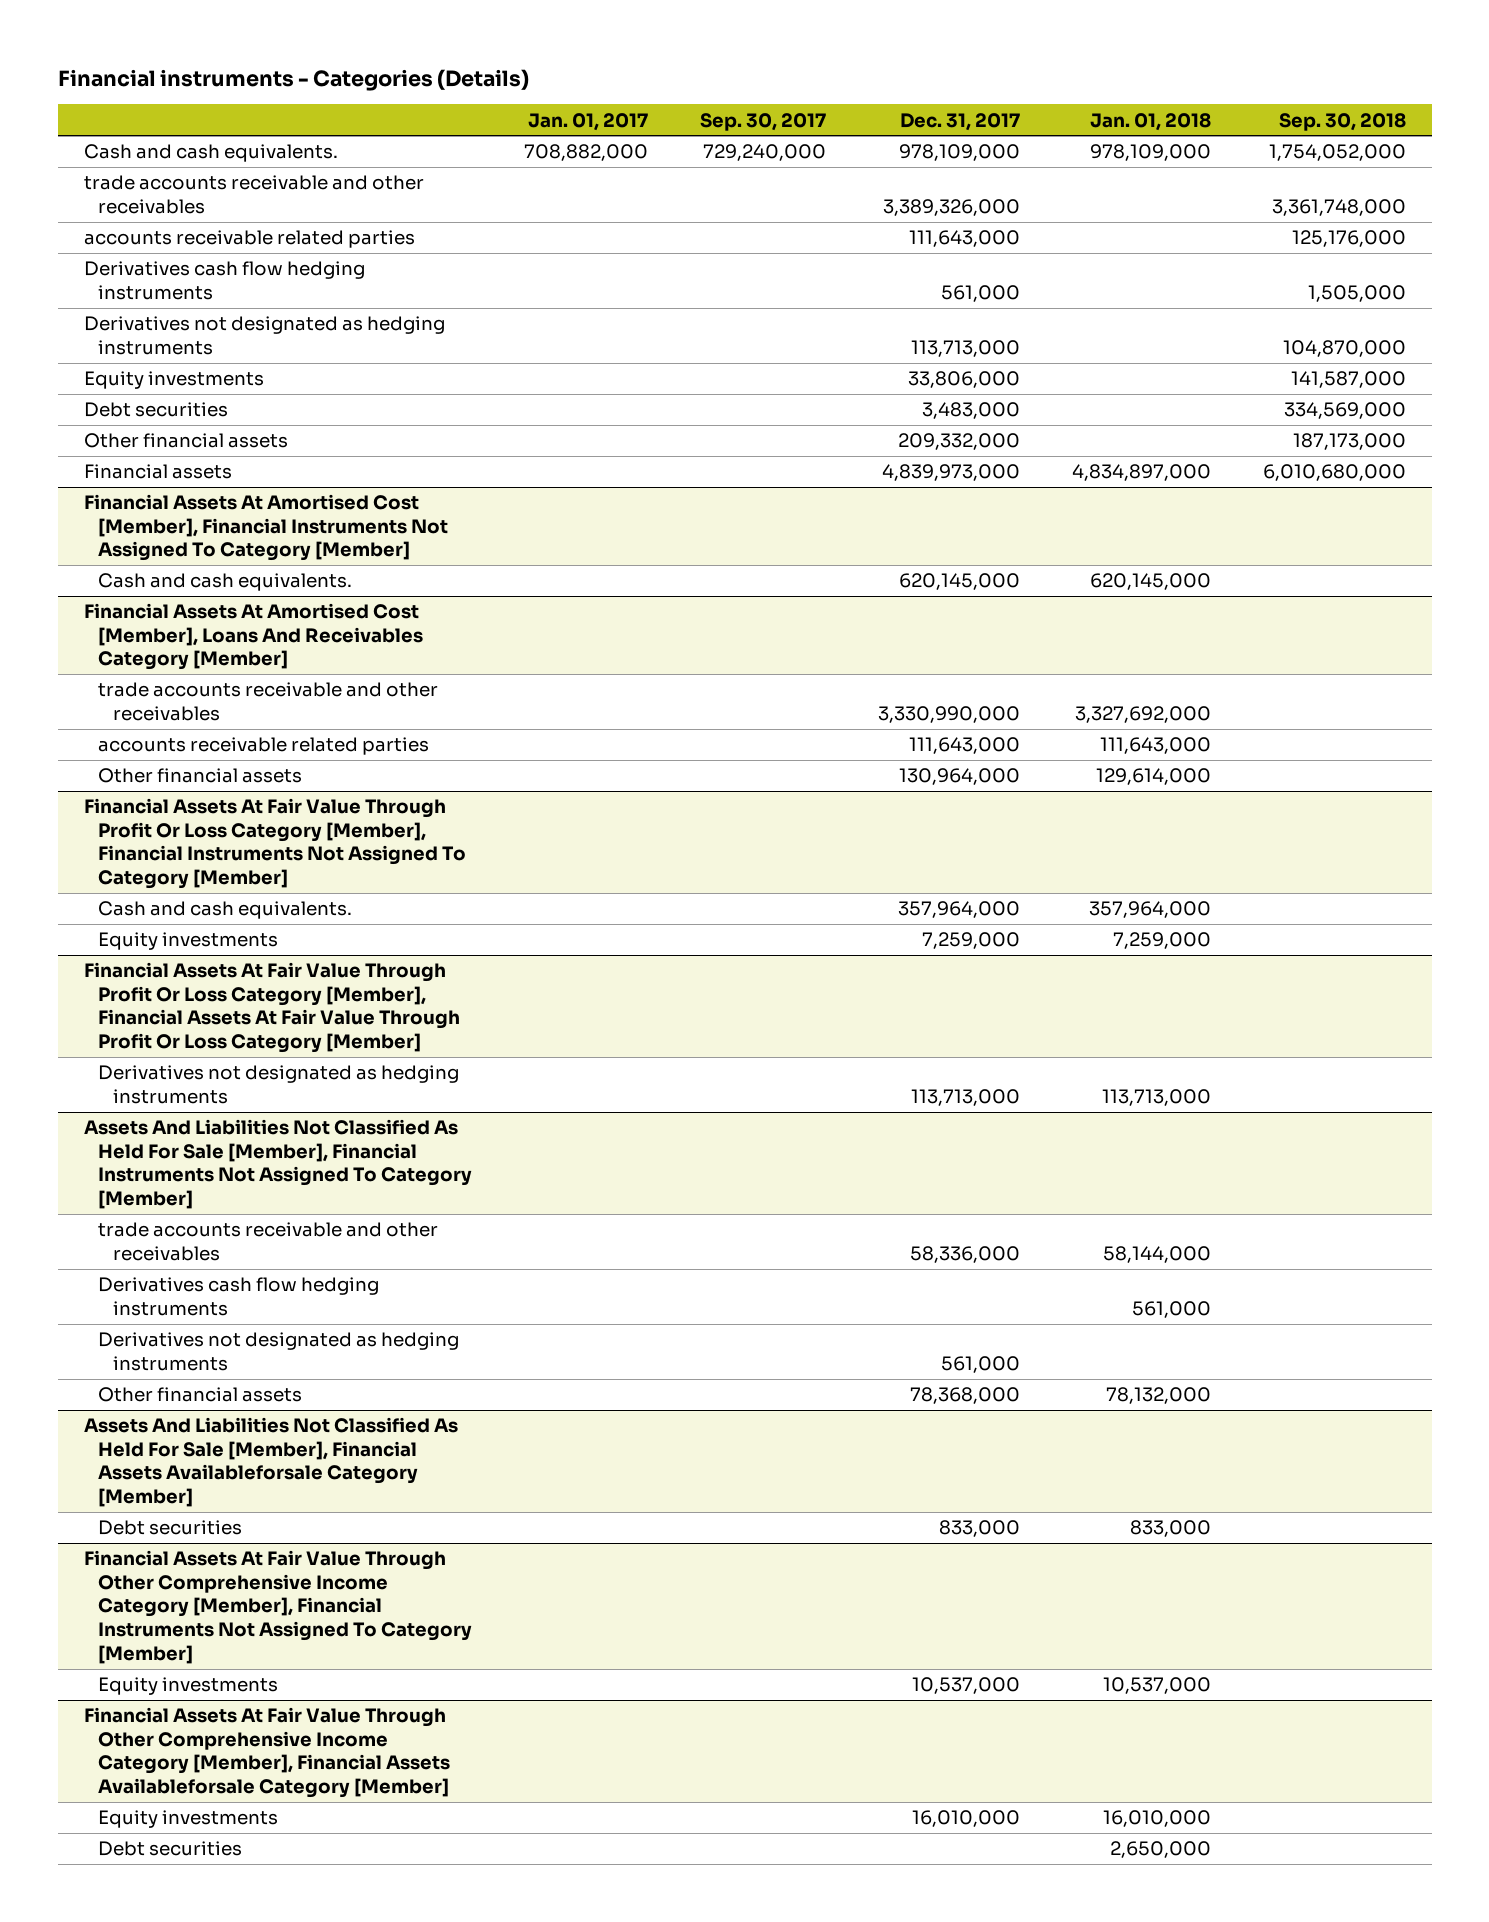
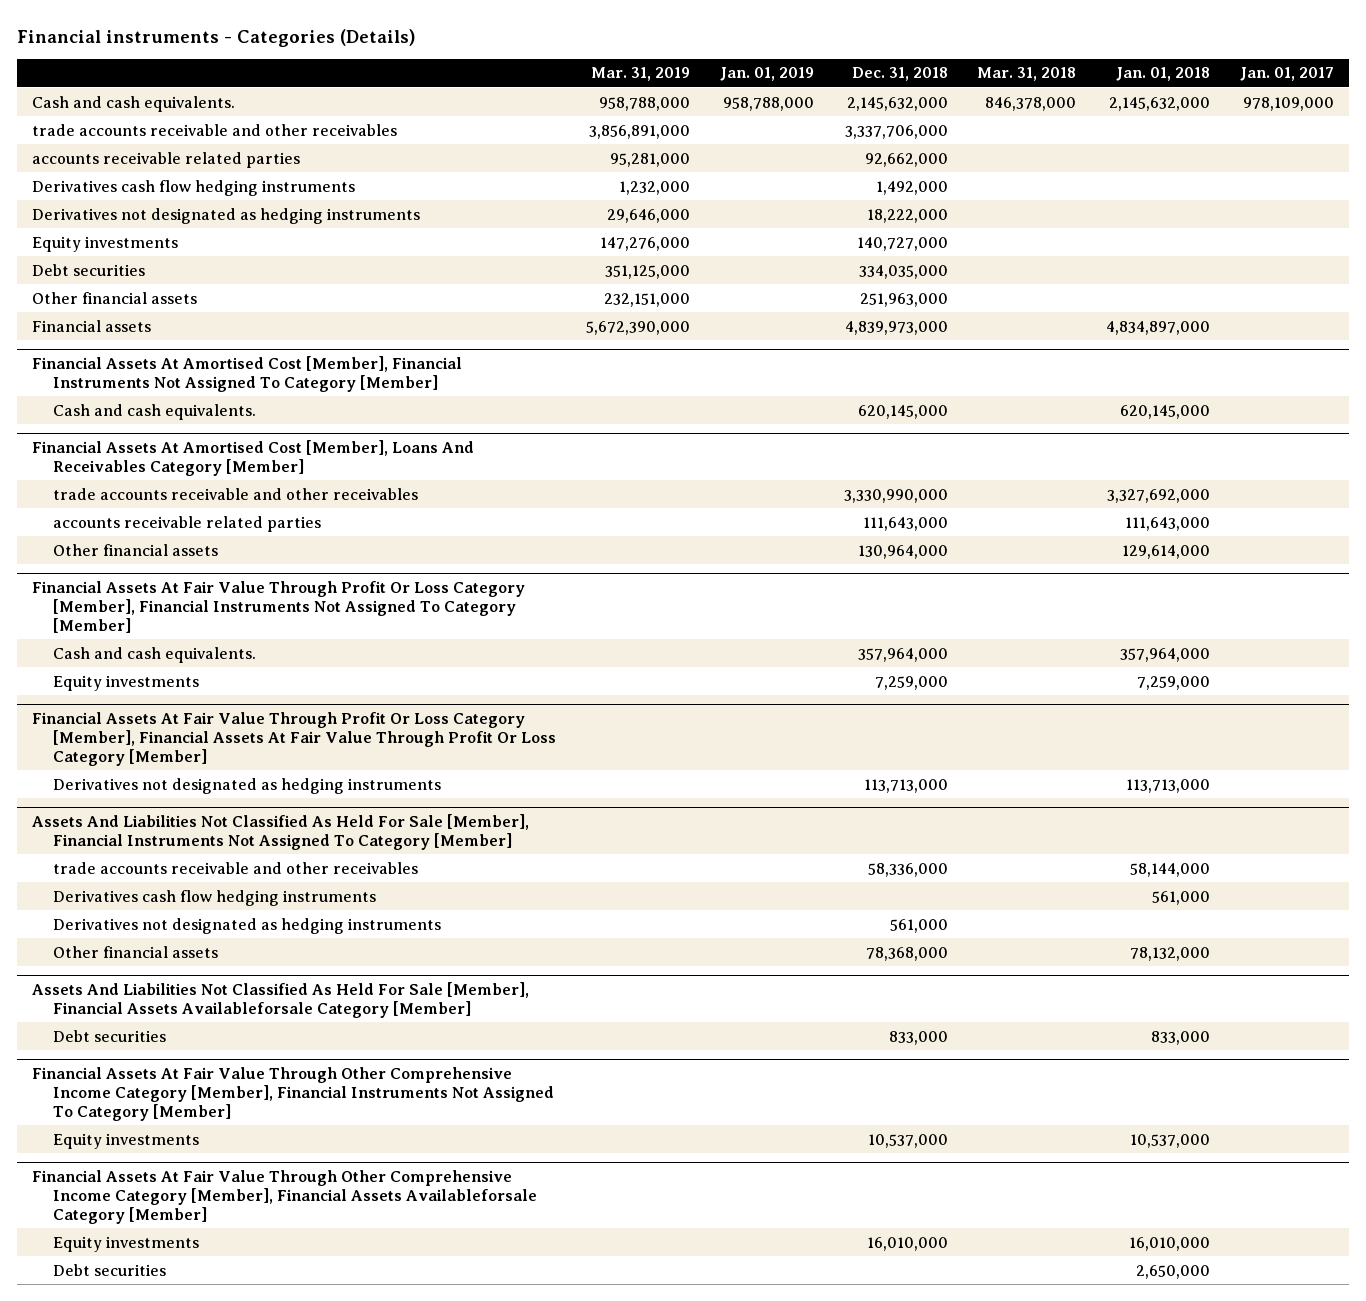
[700,112,827,131] Sep. 30, 2017 -> none
[899,112,1020,131] Dec. 31, 2017 -> none
[1278,112,1406,131] Sep. 30, 2018 -> none
none -> [591,67,691,82] Mar. 31, 2019
none -> [719,67,814,82] Jan. 01, 2019
none -> [851,67,948,82] Dec. 31, 2018
none -> [977,67,1077,82] Mar. 31, 2018
[524,144,649,162] 708,882,000 -> [1242,96,1334,111] 978,109,000
[1089,144,1211,162] 978,109,000 -> [1109,96,1211,111] 2,145,632,000

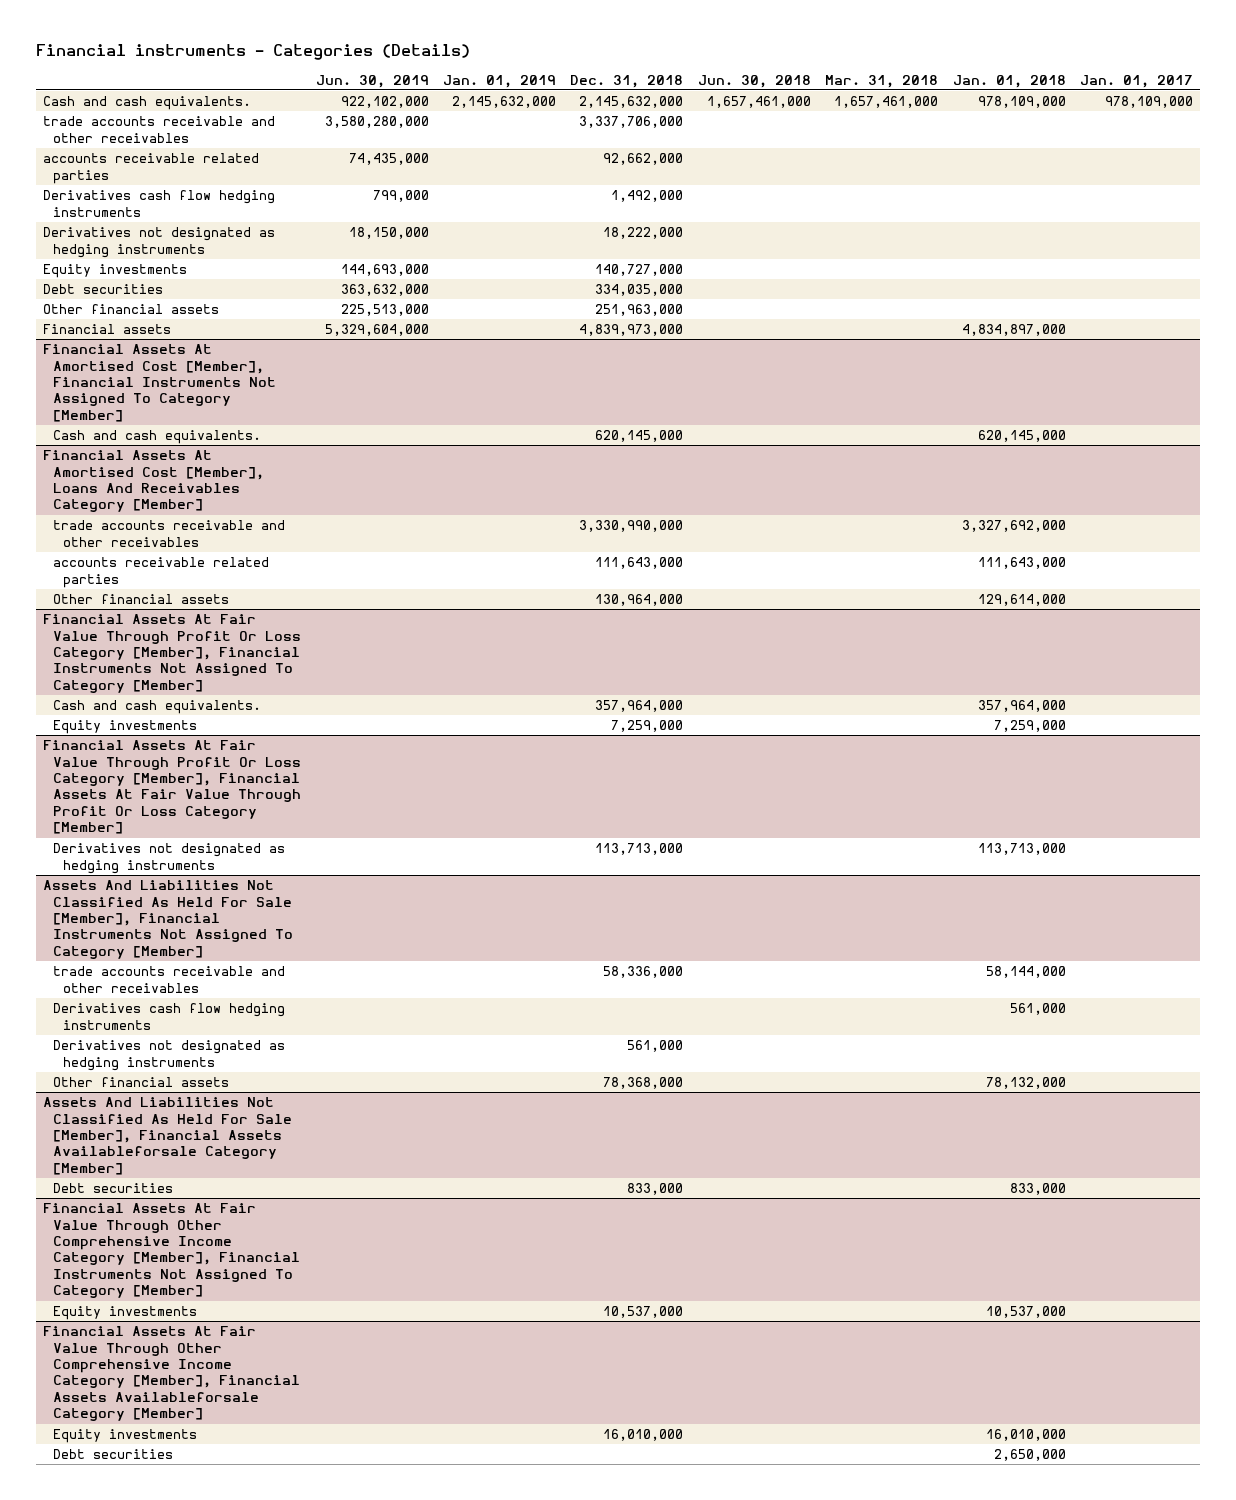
[591,67,691,82] Mar. 31, 2019 -> none
none -> [315,74,429,88] Jun. 30, 2019
none -> [697,74,811,88] Jun. 30, 2018
[722,96,814,111] 958,788,000 -> [452,96,557,109] 2,145,632,000
[985,96,1077,111] 846,378,000 -> [834,96,939,109] 1,657,461,000
[1109,96,1211,111] 2,145,632,000 -> [977,96,1066,109] 978,109,000

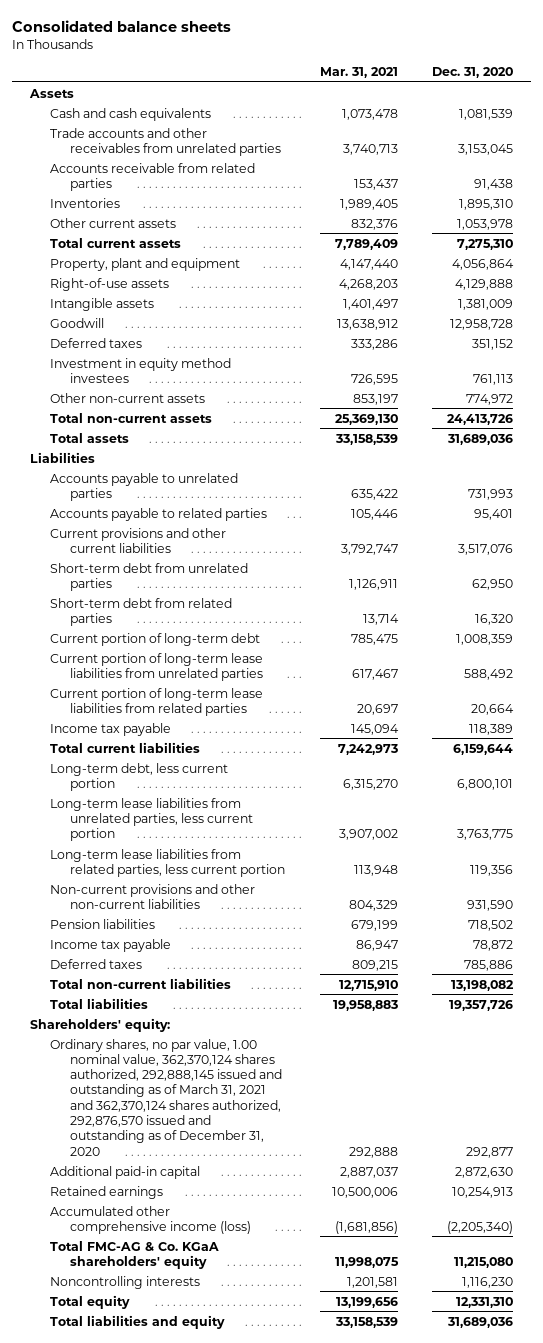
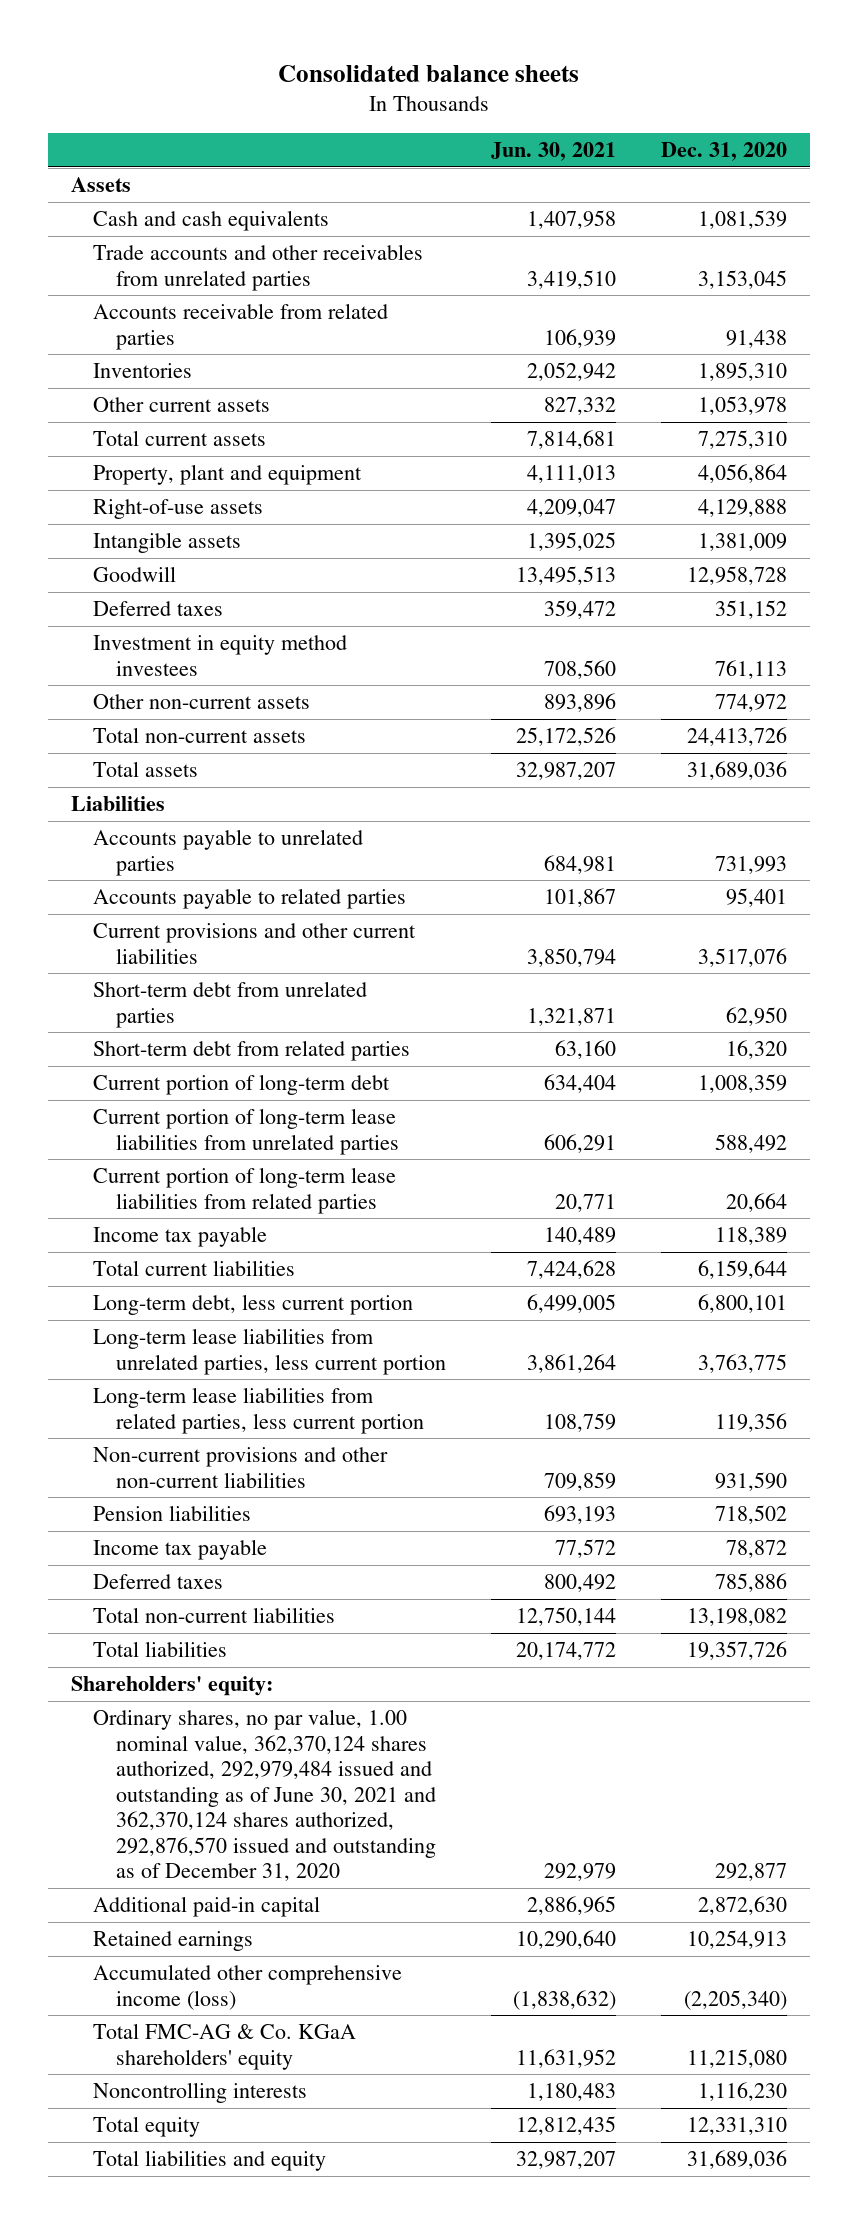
[319,67,398,79] Mar. 31, 2021 -> none
none -> [490,142,616,162] Jun. 30, 2021
[49,1038,282,1156] Ordinary shares, no par value, 1.00 nominal value, 362,370,124 shares authorized, 292,888,145 issued and outstanding as of March 31, 2021 and 362,370,124 shares authorized, 292,876,570 issued and outstanding as of December 31, 2020 -> [93,1708,436,1882] Ordinary shares, no par value, 1.00 nominal value, 362,370,124 shares authorized, 292,979,484 issued and outstanding as of June 30, 2021 and 362,370,124 shares authorized, 292,876,570 issued and outstanding as of December 31, 2020

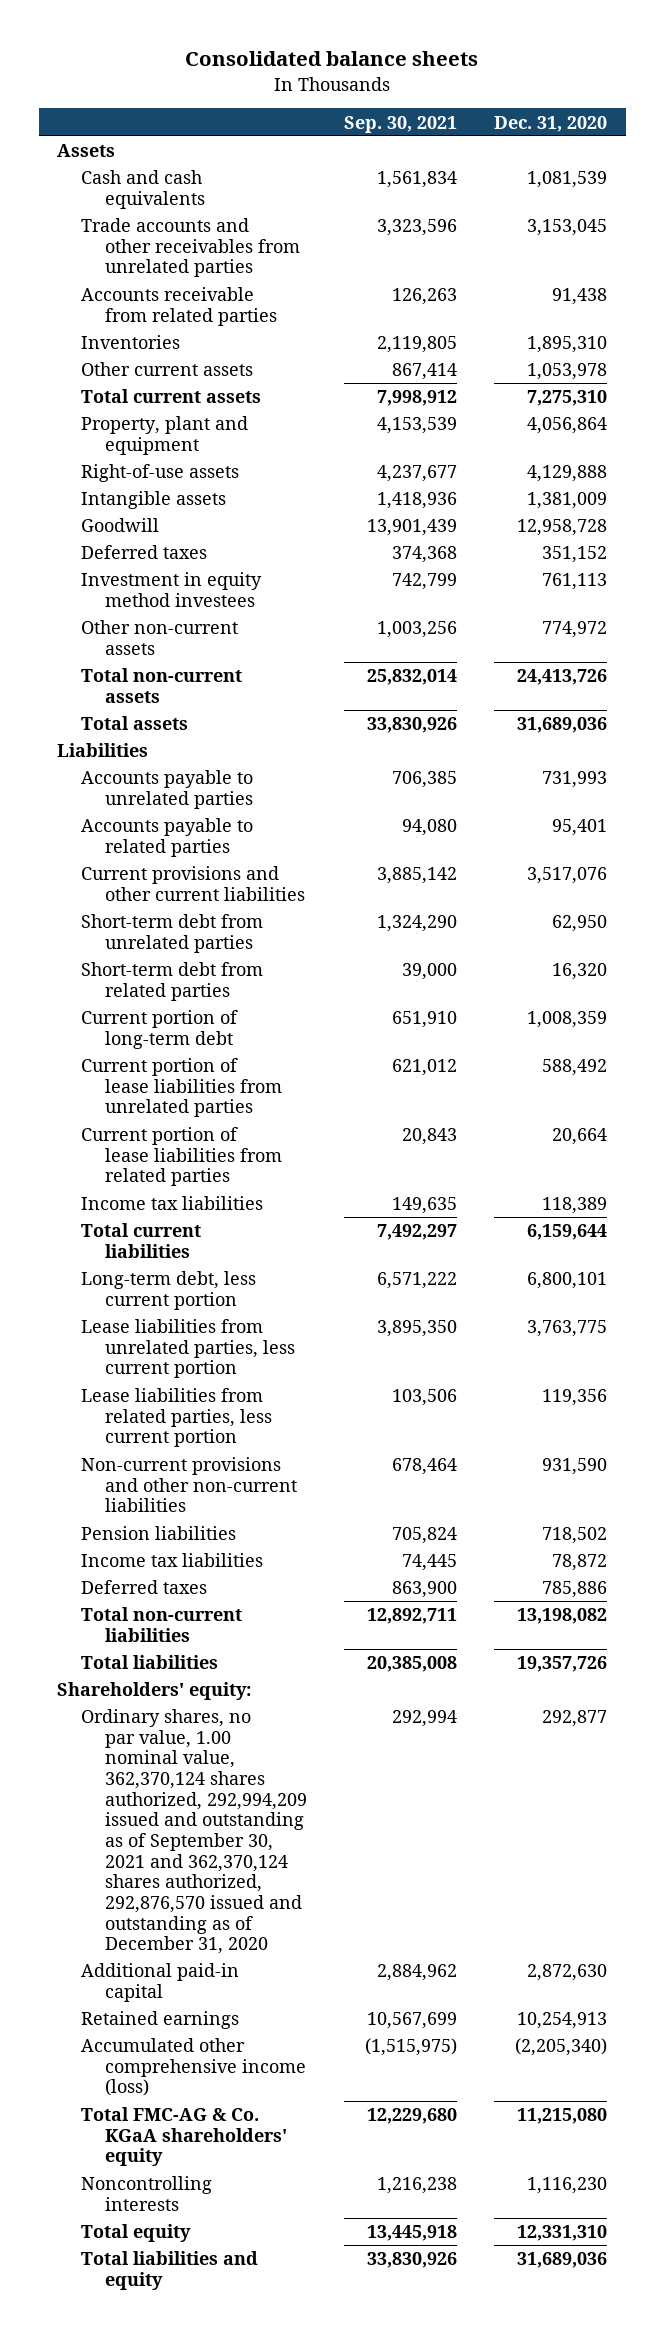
[490,142,616,162] Jun. 30, 2021 -> none
none -> [344,115,458,133] Sep. 30, 2021
[93,1107,399,1155] Current portion of long-term lease liabilities from unrelated parties -> [81,1058,283,1118] Current portion of lease liabilities from unrelated parties
[93,1166,397,1214] Current portion of long-term lease liabilities from related parties -> [81,1127,283,1187] Current portion of lease liabilities from related parties
[93,1225,268,1247] Income tax payable -> [81,1196,264,1211] Income tax liabilities
[93,1327,446,1375] Long-term lease liabilities from unrelated parties, less current portion -> [81,1319,296,1379] Lease liabilities from unrelated parties, less current portion
[93,1386,424,1434] Long-term lease liabilities from related parties, less current portion -> [81,1388,273,1448] Lease liabilities from related parties, less current portion
[93,1538,268,1560] Income tax payable -> [81,1553,264,1568] Income tax liabilities
[93,1708,436,1882] Ordinary shares, no par value, 1.00 nominal value, 362,370,124 shares authorized, 292,979,484 issued and outstanding as of June 30, 2021 and 362,370,124 shares authorized, 292,876,570 issued and outstanding as of December 31, 2020 -> [81,1709,308,1955] Ordinary shares, no par value, 1.00 nominal value, 362,370,124 shares authorized, 292,994,209 issued and outstanding as of September 30, 2021 and 362,370,124 shares authorized, 292,876,570 issued and outstanding as of December 31, 2020

